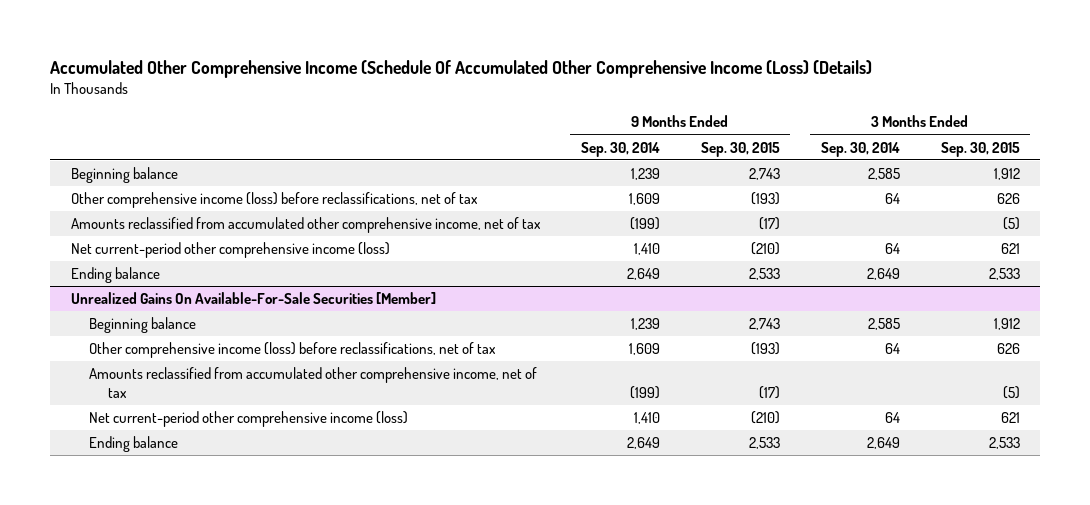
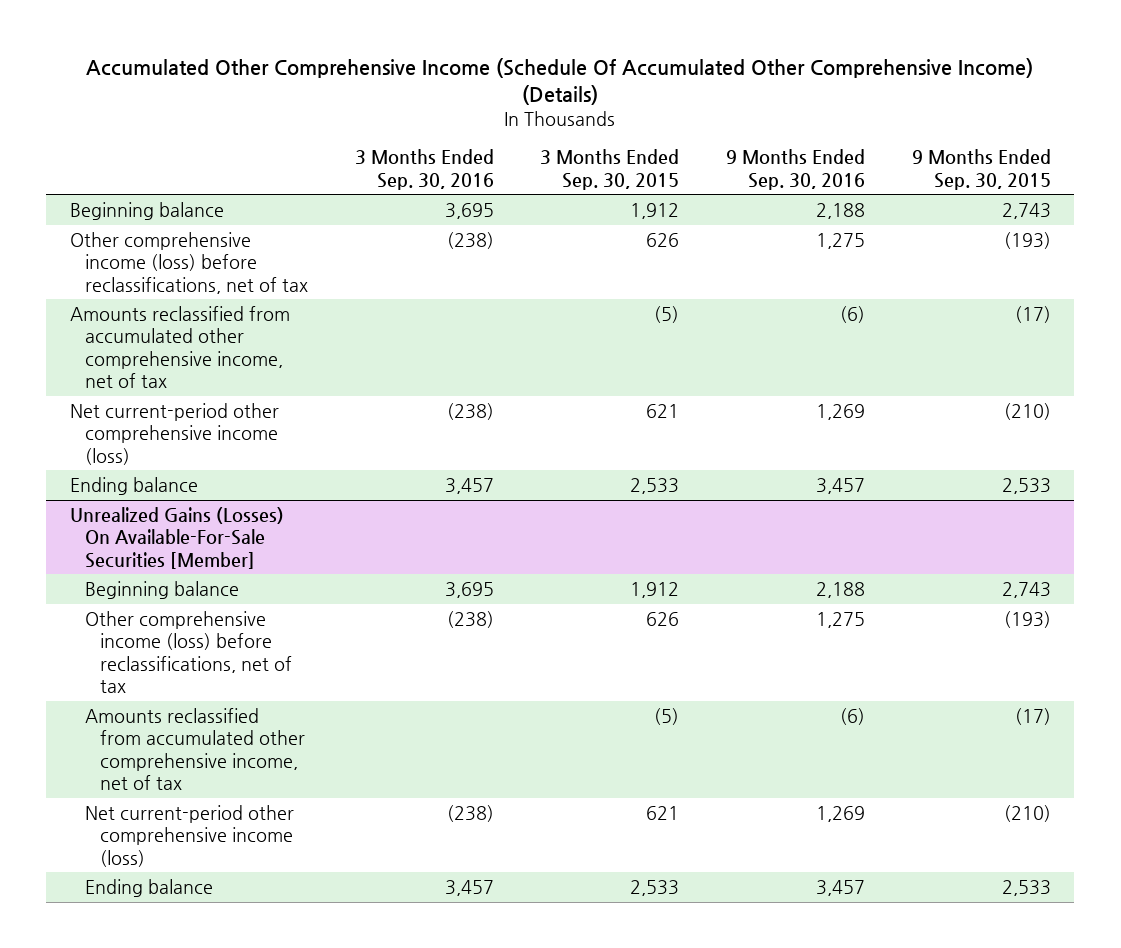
[50,59,873,78] Accumulated Other Comprehensive Income (Schedule Of Accumulated Other Comprehensive Income (Loss) (Details) -> [86,57,1034,105] Accumulated Other Comprehensive Income (Schedule Of Accumulated Other Comprehensive Income) (Details)
[580,141,660,157] Sep. 30, 2014 -> none
[820,141,900,157] Sep. 30, 2014 -> none
none -> [354,149,494,190] 3 Months Ended Sep. 30, 2016
none -> [726,149,866,190] 9 Months Ended Sep. 30, 2016
[70,292,436,305] Unrealized Gains On Available-For-Sale Securities [Member] -> [69,507,284,569] Unrealized Gains (Losses) On Available-For-Sale Securities [Member]

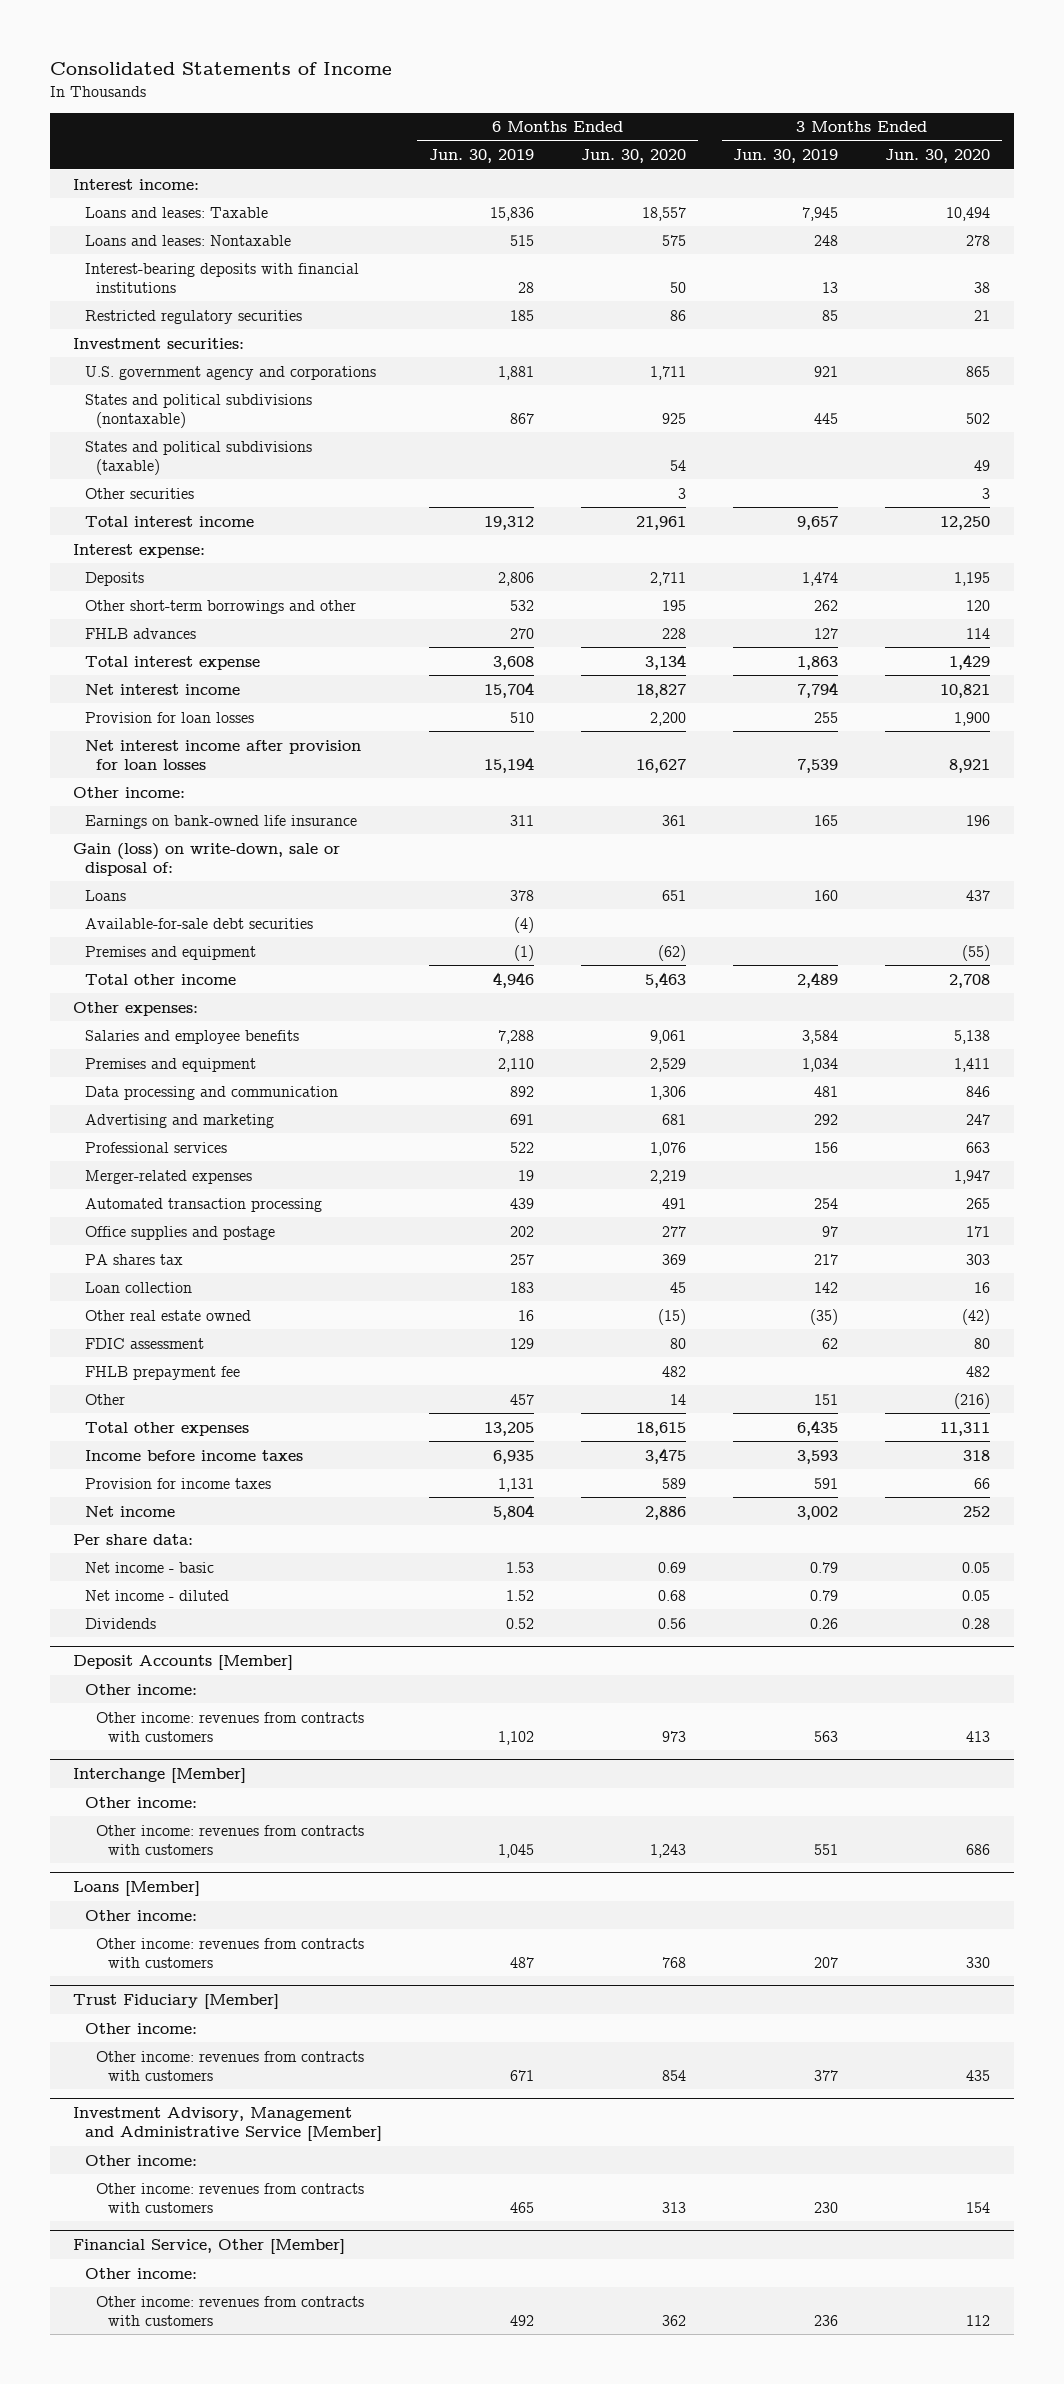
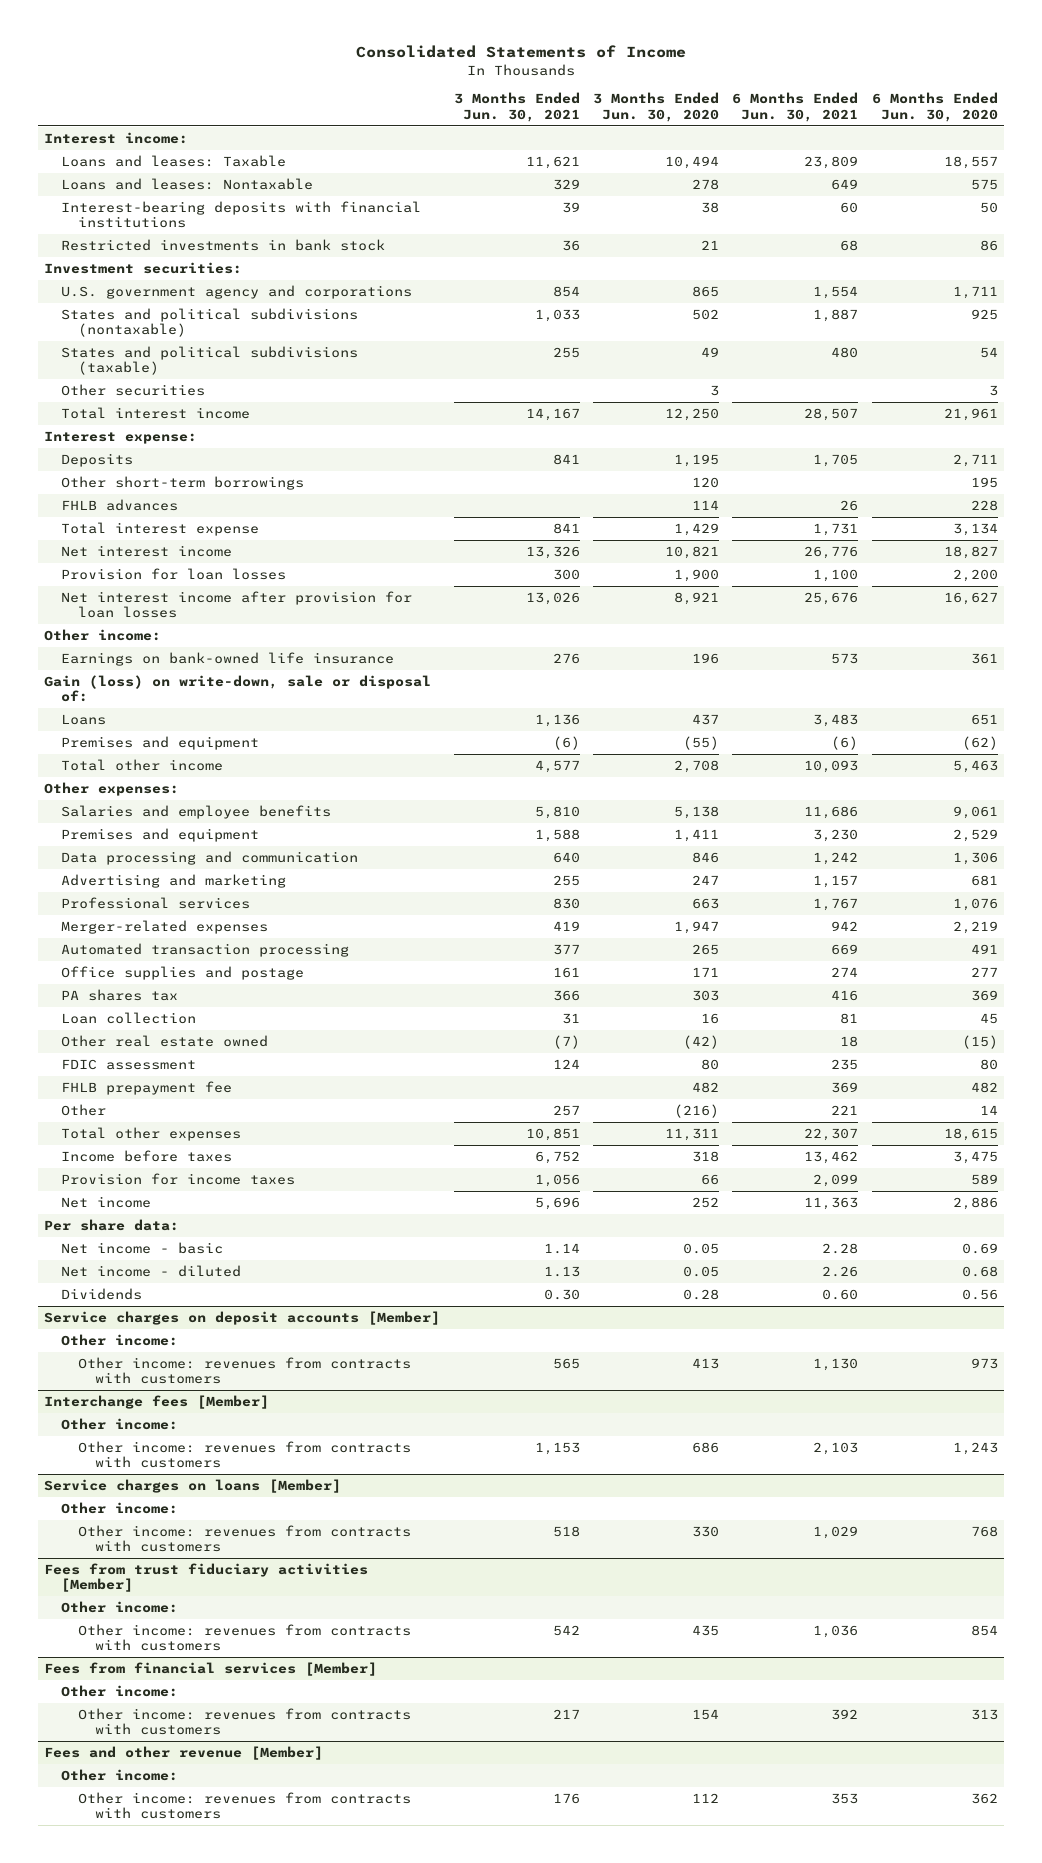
[429,149,535,164] Jun. 30, 2019 -> none
[733,149,839,164] Jun. 30, 2019 -> none
none -> [453,92,580,122] 3 Months Ended Jun. 30, 2021
none -> [732,92,859,122] 6 Months Ended Jun. 30, 2021
[84,309,302,324] Restricted regulatory securities -> [61,239,386,252] Restricted investments in bank stock
[84,599,356,614] Other short-term borrowings and other -> [61,476,305,491] Other short-term borrowings
[84,917,313,929] Available-for-sale debt securities -> none
[84,1449,303,1461] Income before income taxes -> [61,1150,233,1163] Income before taxes
[73,1655,294,1671] Deposit Accounts [Member] -> [44,1311,441,1326] Service charges on deposit accounts [Member]
[73,1768,247,1784] Interchange [Member] -> [44,1395,270,1410] Interchange fees [Member]
[73,1881,201,1897] Loans [Member] -> [44,1479,342,1494] Service charges on loans [Member]
[73,1994,280,2010] Trust Fiduciary [Member] -> [44,1563,369,1593] Fees from trust fiduciary activities [Member]
[73,2107,382,2142] Investment Advisory, Management and Administrative Service [Member] -> [44,1662,378,1677] Fees from financial services [Member]
[73,2239,346,2255] Financial Service, Other [Member] -> [44,1746,324,1761] Fees and other revenue [Member]

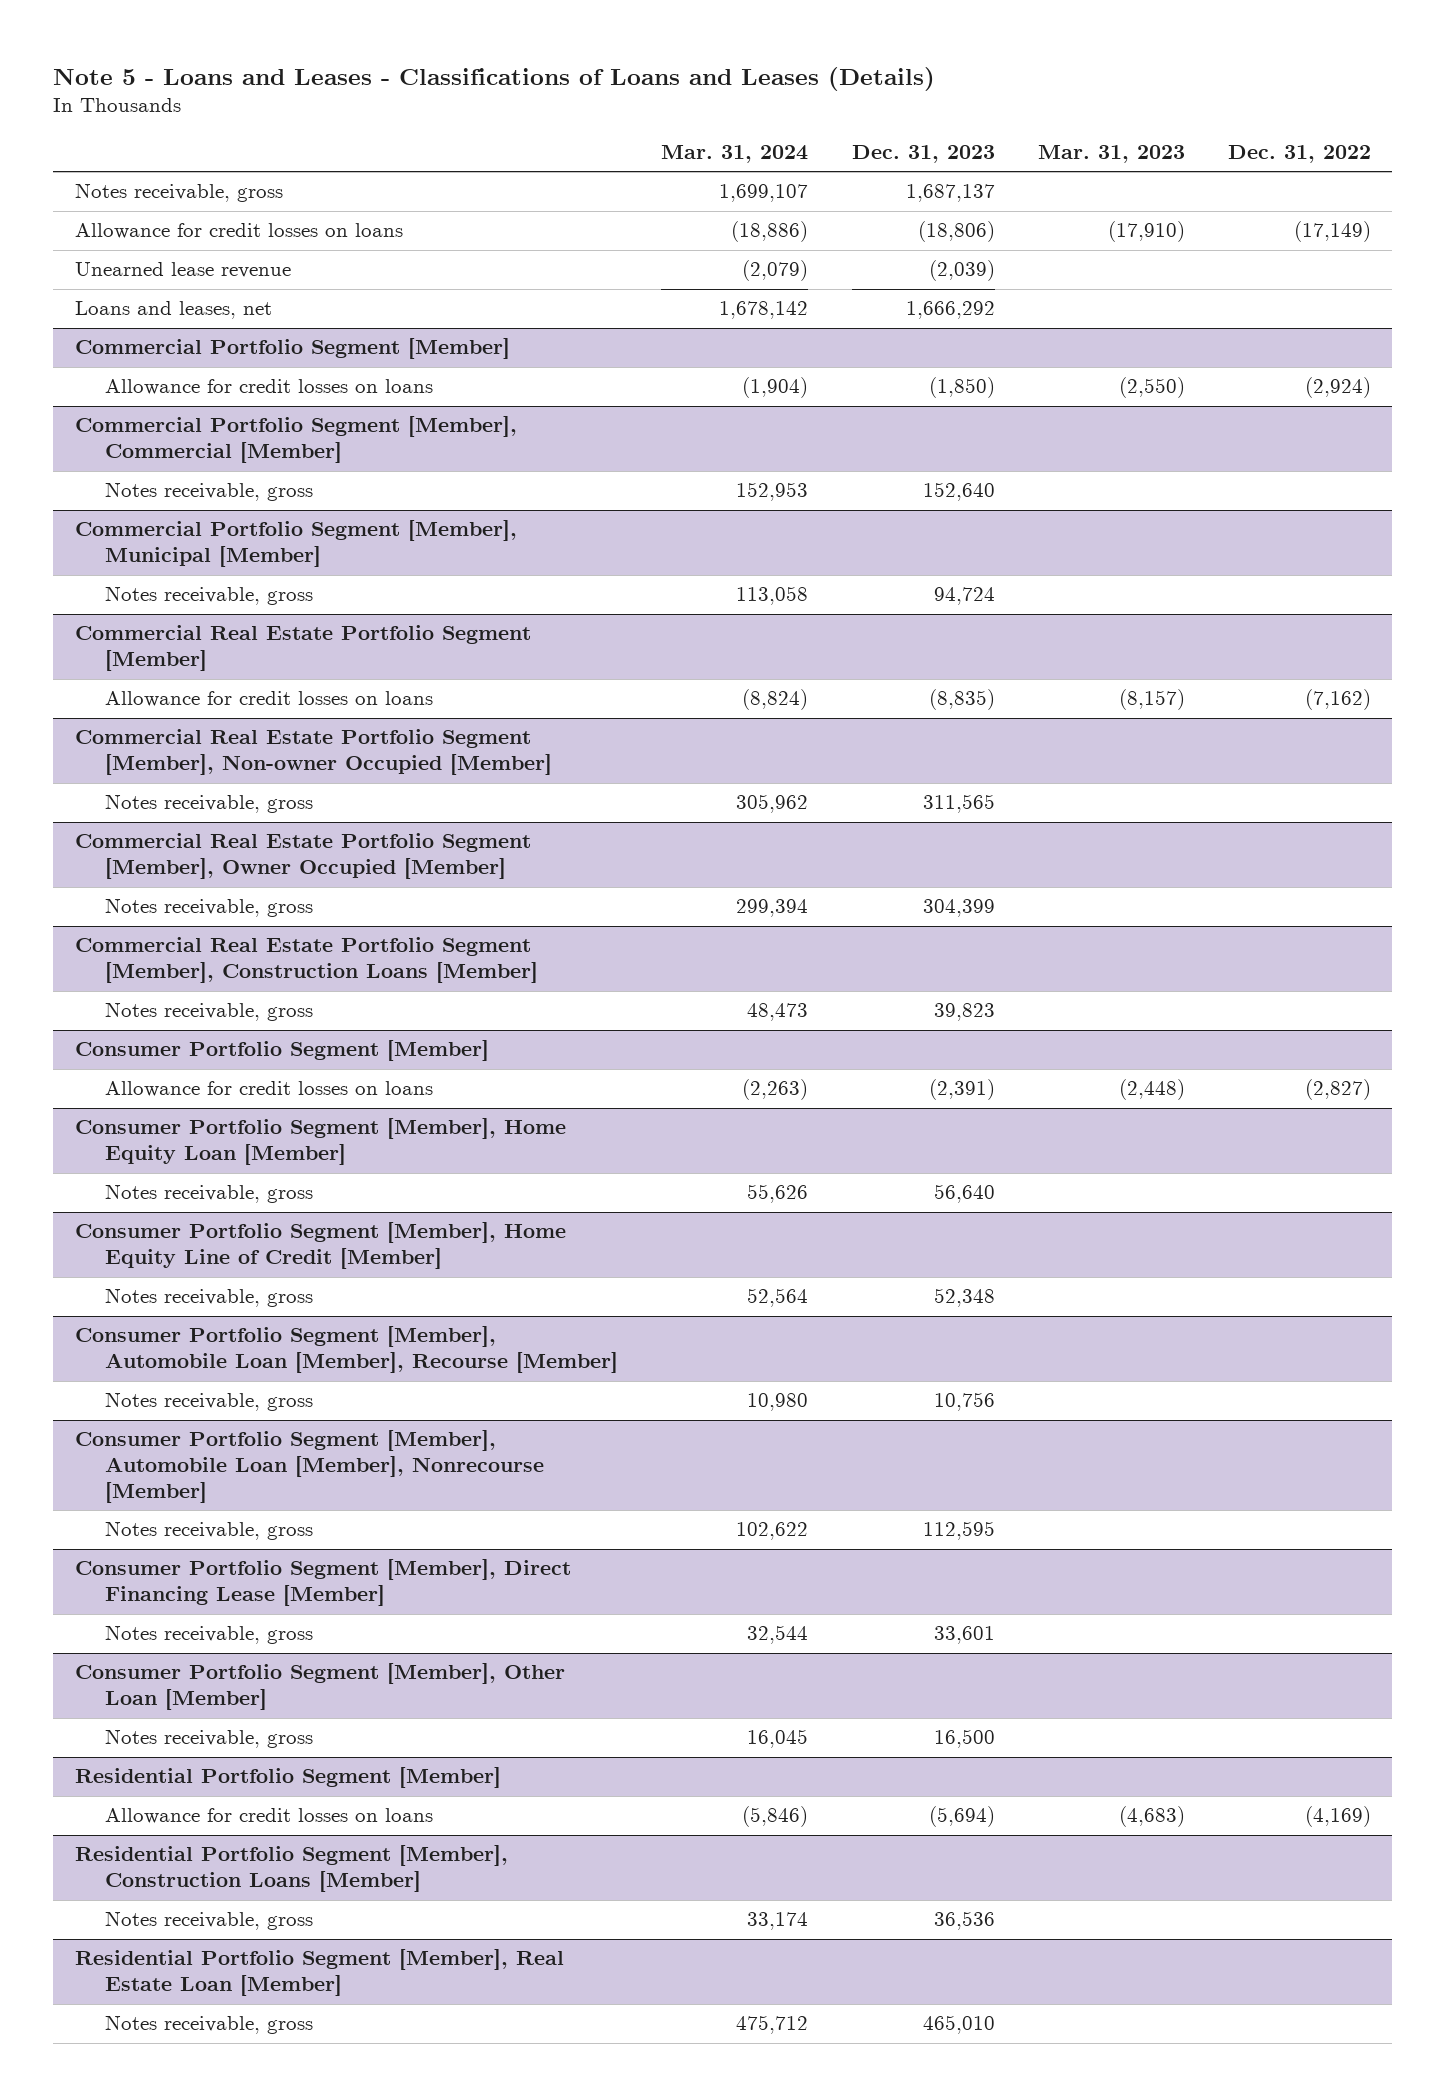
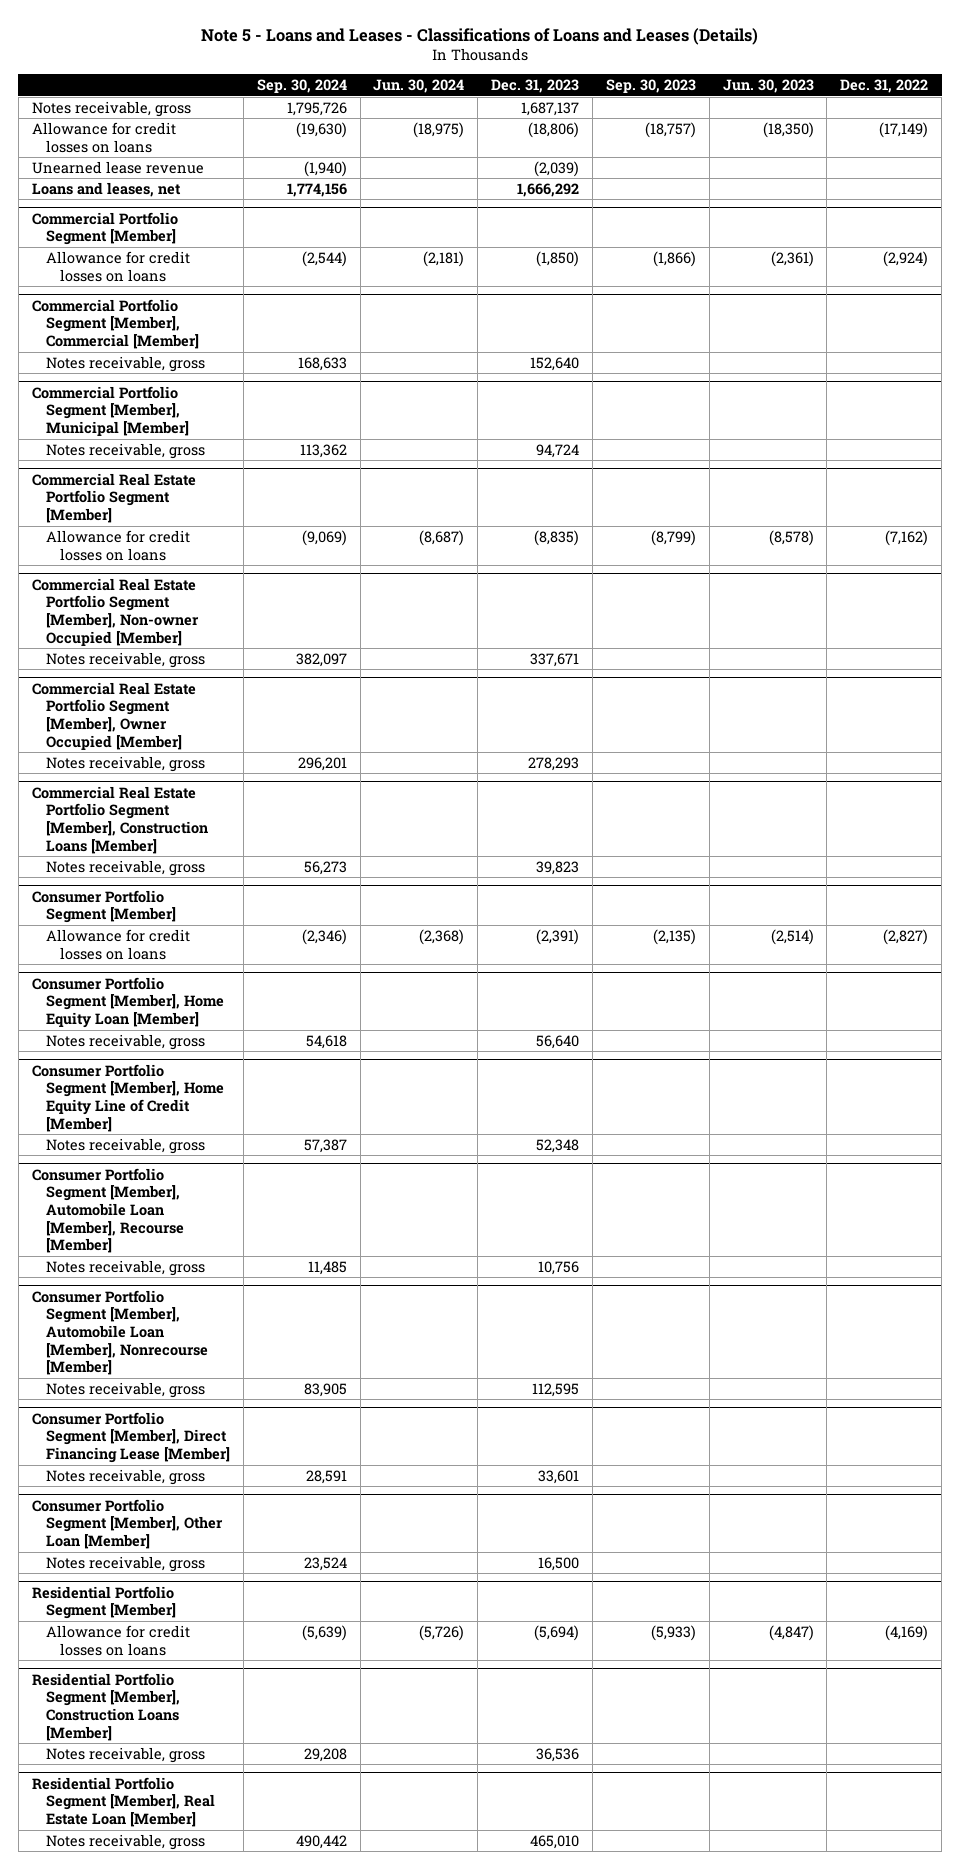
[661,145,809,164] Mar. 31, 2024 -> none
[1037,145,1185,164] Mar. 31, 2023 -> none
none -> [256,79,347,94] Sep. 30, 2024
none -> [373,79,465,94] Jun. 30, 2024
none -> [605,79,696,94] Sep. 30, 2023
none -> [722,79,814,94] Jun. 30, 2023
[922,794,995,814] 311,565 -> [530,652,580,667] 337,671
[922,899,995,918] 304,399 -> [528,756,580,771] 278,293

